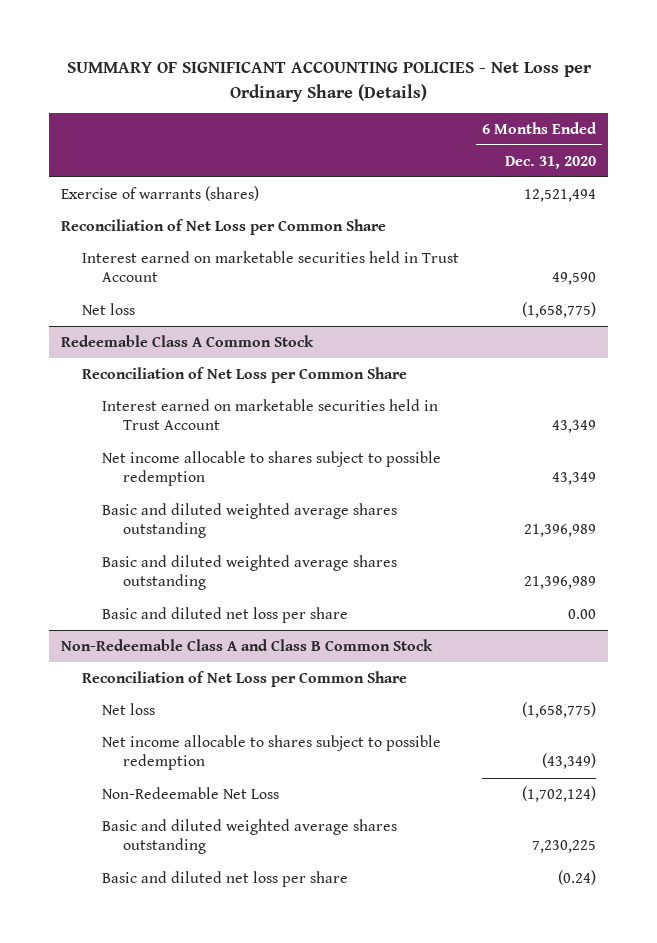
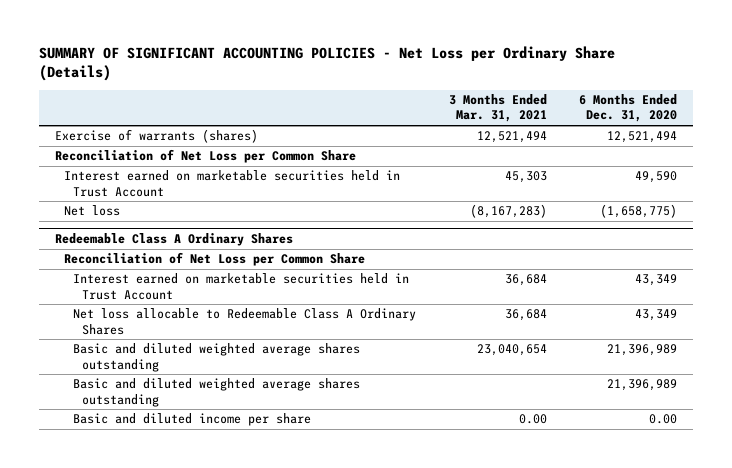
none -> [448,94,547,123] 3 Months Ended Mar. 31, 2021
[61,334,315,347] Redeemable Class A Common Stock -> [54,233,293,247] Redeemable Class A Ordinary Shares
[102,450,442,487] Net income allocable to shares subject to possible redemption -> [73,308,417,335] Net loss allocable to Redeemable Class A Ordinary Shares
[61,638,434,651] Non-Redeemable Class A and Class B Common Stock -> none
[81,670,407,687] Reconciliation of Net Loss per Common Share -> none
[102,702,156,715] Net loss -> none
[102,734,442,771] Net income allocable to shares subject to possible redemption -> none
[102,786,280,799] Non-Redeemable Net Loss -> none
[102,818,398,855] Basic and diluted weighted average shares outstanding -> none
[102,870,349,887] Basic and diluted net loss per share -> none
[102,606,349,623] Basic and diluted net loss per share -> [73,413,312,427] Basic and diluted income per share

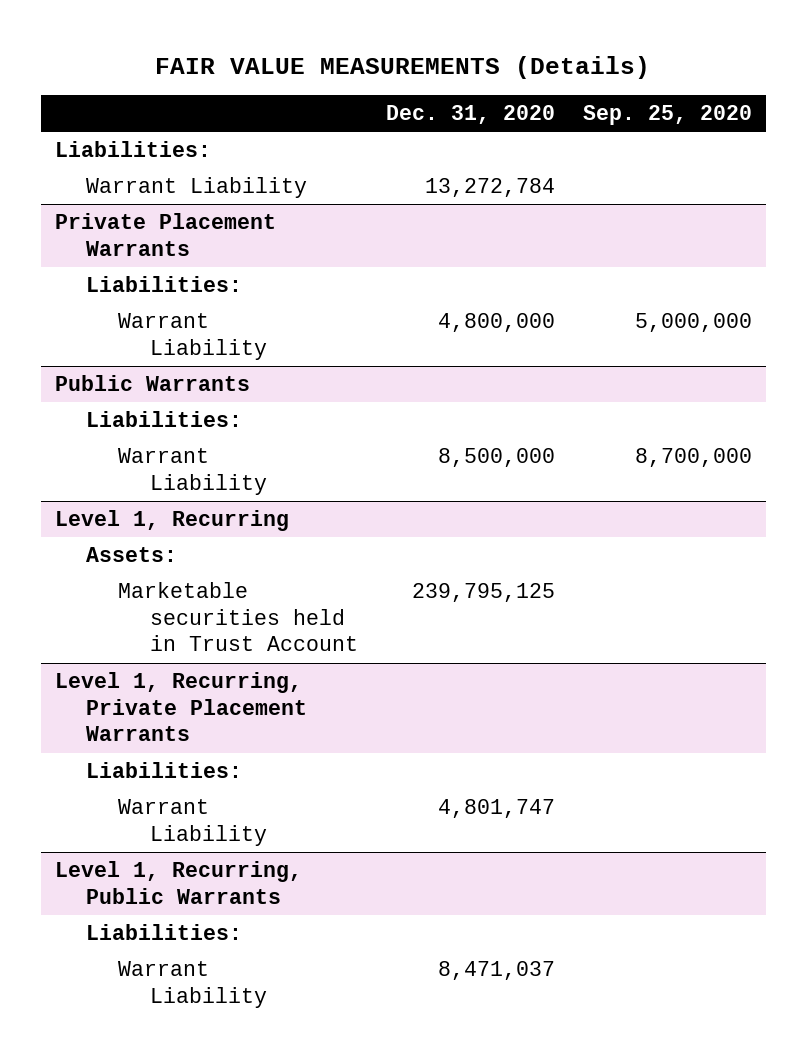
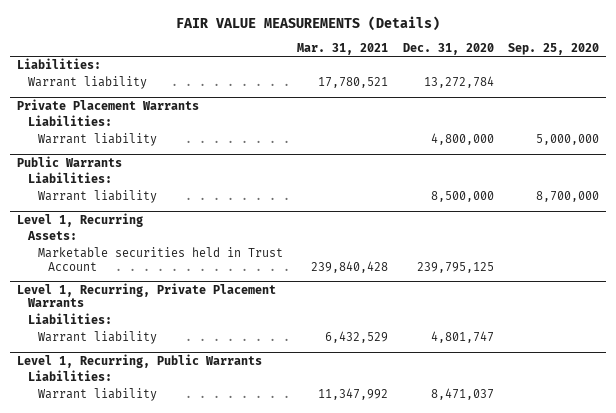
none -> [297,42,389,55] Mar. 31, 2021
[86,177,308,199] Warrant Liability -> [27,76,147,90] Warrant liability
[118,313,268,360] Warrant Liability -> [37,133,157,147] Warrant liability
[118,448,268,495] Warrant Liability -> [37,190,157,204] Warrant liability
[118,799,268,846] Warrant Liability -> [37,331,157,345] Warrant liability
[118,961,268,1008] Warrant Liability -> [37,388,157,402] Warrant liability

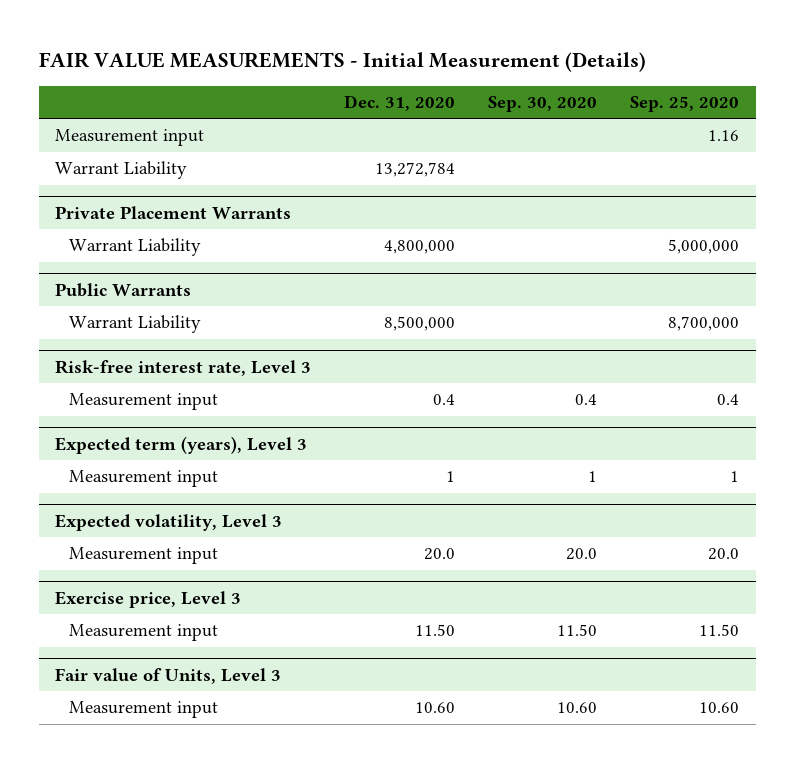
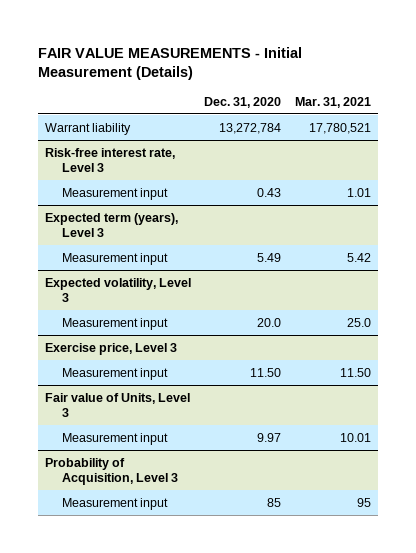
[488,95,598,112] Sep. 30, 2020 -> none
[630,95,740,112] Sep. 25, 2020 -> none
none -> [294,96,371,108] Mar. 31, 2021
[55,129,205,147] Measurement input -> none
[55,205,292,219] Private Placement Warrants -> none
[68,238,201,257] Warrant Liability -> none
[55,282,192,297] Public Warrants -> none
[68,315,201,334] Warrant Liability -> none
[55,161,188,180] Warrant Liability -> [44,122,131,135] Warrant liability
[433,394,456,406] 0.4 -> [257,187,282,197] 0.43
[446,471,456,483] 1 -> [257,252,282,262] 5.49
[415,702,456,714] 10.60 -> [257,432,282,442] 9.97
none -> [44,457,178,485] Probability of Acquisition, Level 3
none -> [61,497,168,510] Measurement input

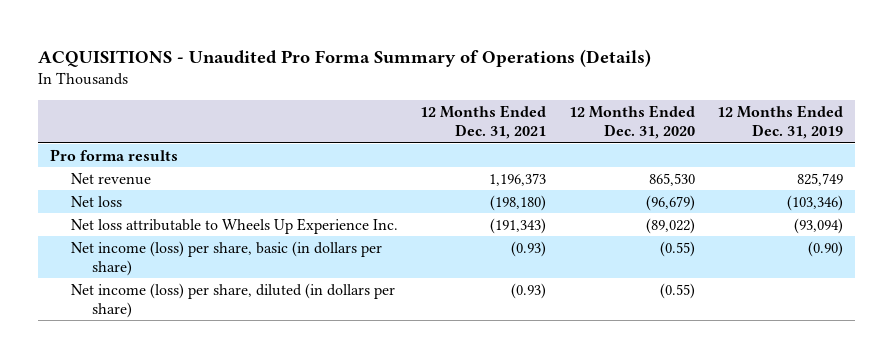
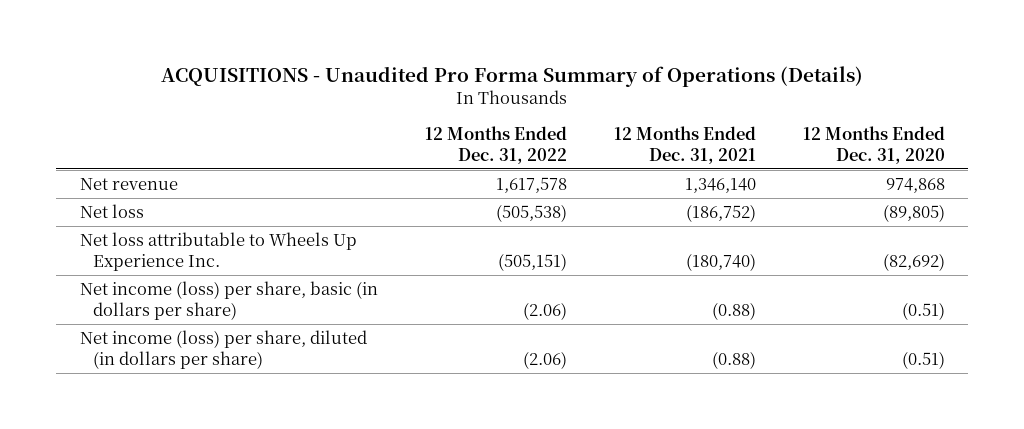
[717,105,844,140] 12 Months Ended Dec. 31, 2019 -> none
none -> [424,126,567,164] 12 Months Ended Dec. 31, 2022
[49,148,178,161] Pro forma results -> none
[489,172,547,186] 1,196,373 -> [684,178,756,194] 1,346,140
[648,172,695,186] 865,530 -> [885,178,945,194] 974,868
[490,194,547,211] (198,180) -> [685,204,756,223] (186,752)
[645,194,695,211] (96,679) -> [882,204,945,223] (89,805)
[490,217,547,234] (191,343) -> [685,252,756,271] (180,740)
[645,217,695,234] (89,022) -> [882,252,945,271] (82,692)
[511,240,547,257] (0.93) -> [711,301,756,320] (0.88)
[659,240,695,257] (0.55) -> [901,301,945,320] (0.51)
[511,282,547,299] (0.93) -> [711,350,756,369] (0.88)
[659,282,695,299] (0.55) -> [901,350,945,369] (0.51)

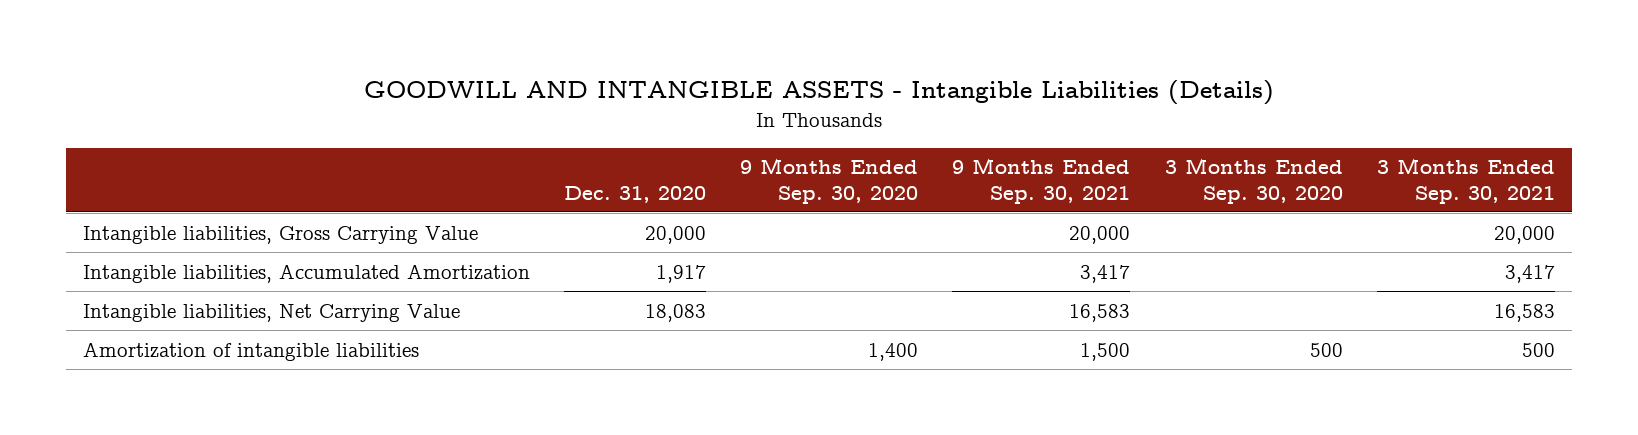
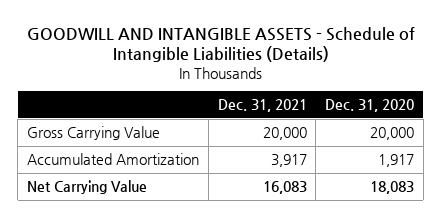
[363,80,1274,106] GOODWILL AND INTANGIBLE ASSETS - Intangible Liabilities (Details) -> [26,26,415,63] GOODWILL AND INTANGIBLE ASSETS - Schedule of Intangible Liabilities (Details)
[740,158,919,204] 9 Months Ended Sep. 30, 2020 -> none
[952,158,1131,204] 9 Months Ended Sep. 30, 2021 -> none
[1164,158,1343,204] 3 Months Ended Sep. 30, 2020 -> none
[1376,158,1555,204] 3 Months Ended Sep. 30, 2021 -> none
none -> [217,98,307,112] Dec. 31, 2021
[82,341,419,361] Amortization of intangible liabilities -> none
[82,225,478,244] Intangible liabilities, Gross Carrying Value -> [27,126,161,141] Gross Carrying Value
[82,263,530,283] Intangible liabilities, Accumulated Amortization -> [27,153,200,166] Accumulated Amortization
[82,303,460,322] Intangible liabilities, Net Carrying Value -> [27,180,148,195] Net Carrying Value

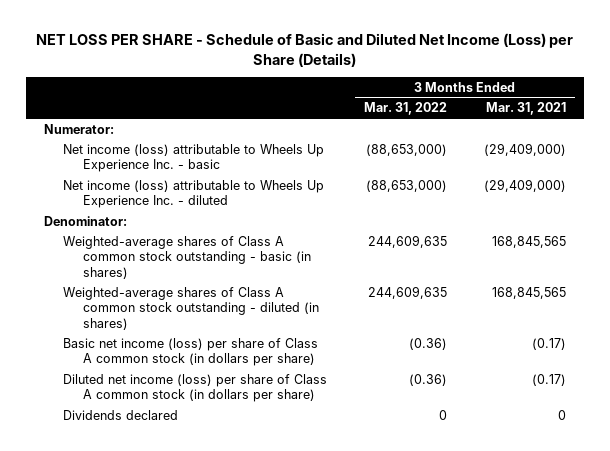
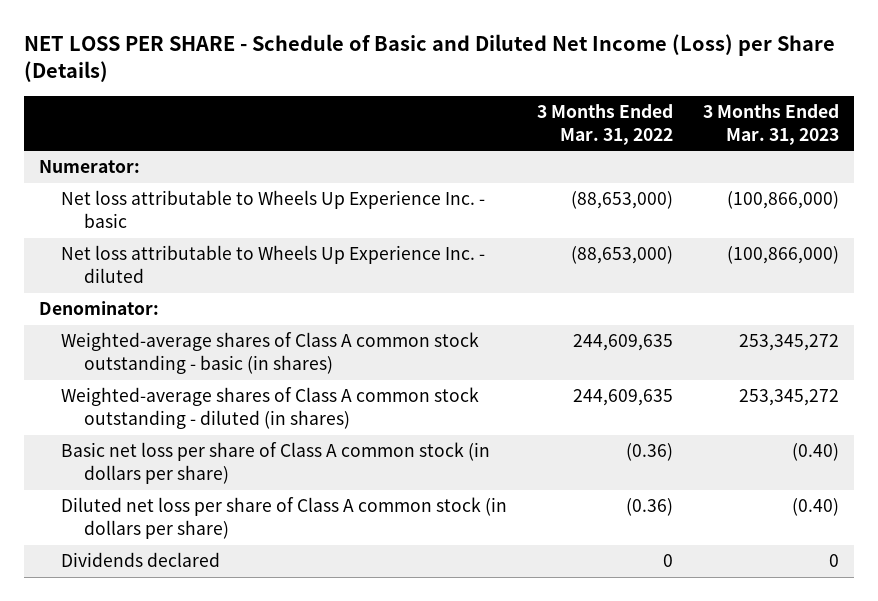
[485,102,566,116] Mar. 31, 2021 -> none
none -> [703,104,840,145] 3 Months Ended Mar. 31, 2023
[63,143,325,173] Net income (loss) attributable to Wheels Up Experience Inc. - basic -> [61,190,486,228] Net loss attributable to Wheels Up Experience Inc. - basic
[63,179,325,209] Net income (loss) attributable to Wheels Up Experience Inc. - diluted -> [61,245,486,283] Net loss attributable to Wheels Up Experience Inc. - diluted
[63,337,319,367] Basic net income (loss) per share of Class A common stock (in dollars per share) -> [61,442,491,484] Basic net loss per share of Class A common stock (in dollars per share)
[63,373,328,403] Diluted net income (loss) per share of Class A common stock (in dollars per share) -> [61,497,508,539] Diluted net loss per share of Class A common stock (in dollars per share)

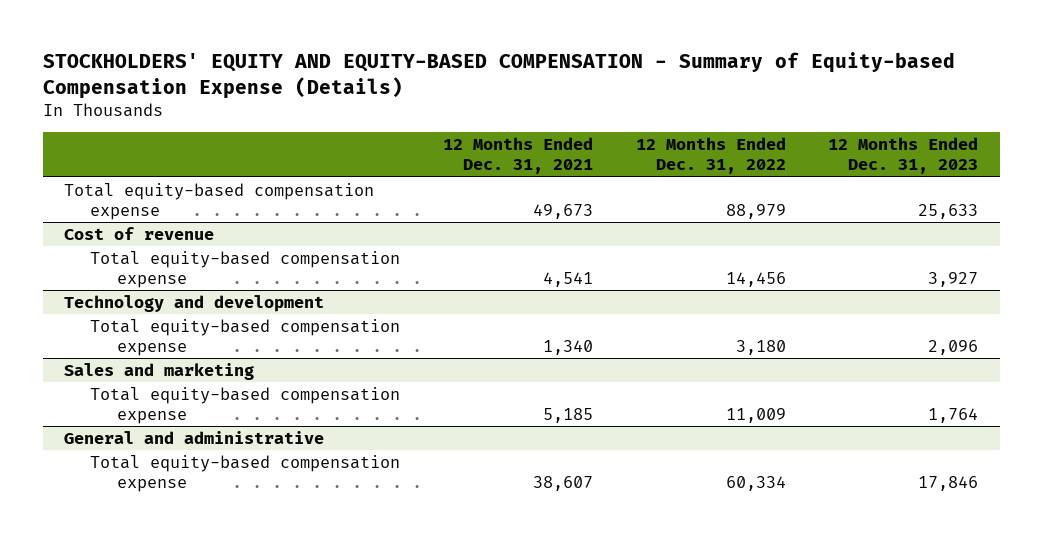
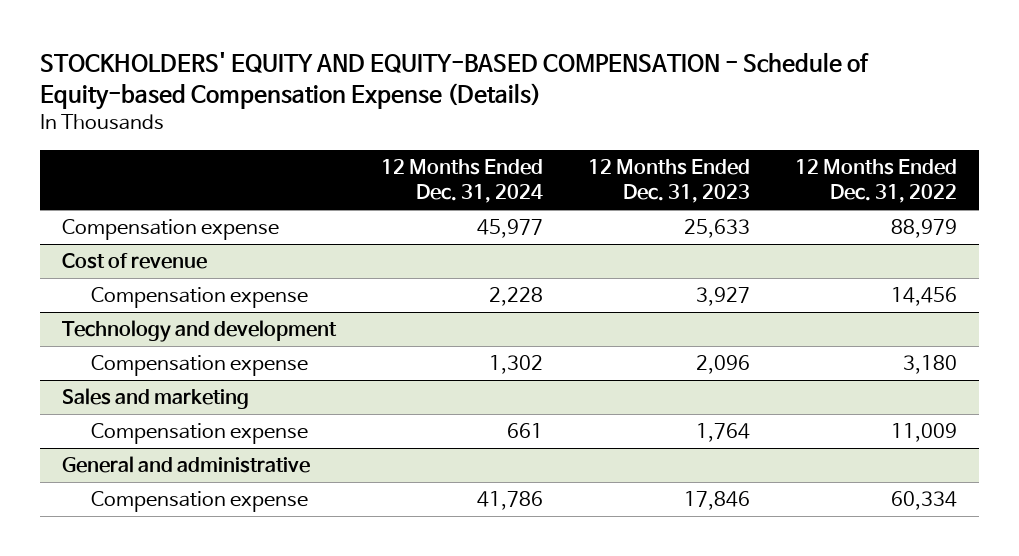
[42,52,955,99] STOCKHOLDERS' EQUITY AND EQUITY-BASED COMPENSATION - Summary of Equity-based Compensation Expense (Details) -> [40,52,870,111] STOCKHOLDERS' EQUITY AND EQUITY-BASED COMPENSATION - Schedule of Equity-based Compensation Expense (Details)
[443,137,594,175] 12 Months Ended Dec. 31, 2021 -> none
none -> [381,158,544,204] 12 Months Ended Dec. 31, 2024
[64,182,375,221] Total equity-based compensation expense -> [62,219,280,241] Compensation expense
[90,250,401,289] Total equity-based compensation expense -> [90,287,308,309] Compensation expense
[90,318,401,357] Total equity-based compensation expense -> [90,355,308,377] Compensation expense
[90,386,401,425] Total equity-based compensation expense -> [90,423,308,445] Compensation expense
[90,454,401,493] Total equity-based compensation expense -> [90,491,308,513] Compensation expense

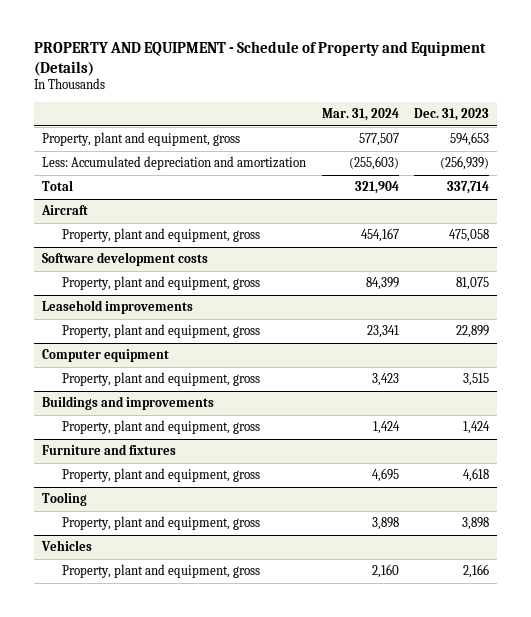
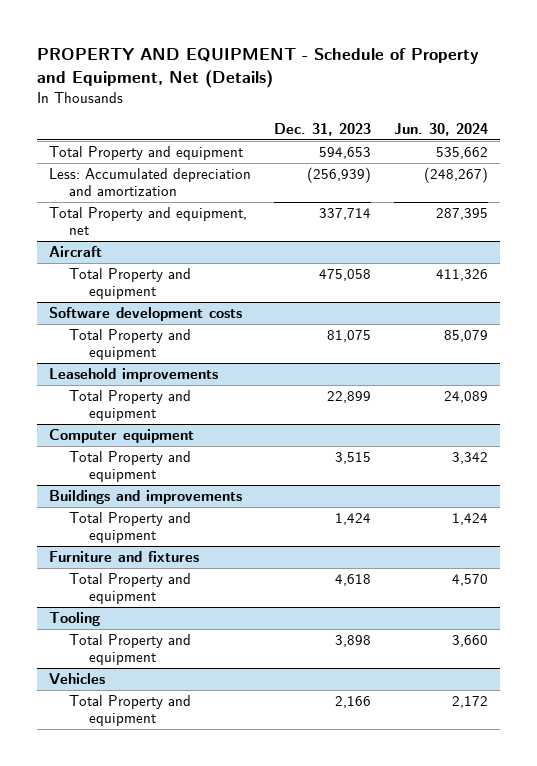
[34,41,487,76] PROPERTY AND EQUIPMENT - Schedule of Property and Equipment (Details) -> [36,48,479,89] PROPERTY AND EQUIPMENT - Schedule of Property and Equipment, Net (Details)
[321,107,399,121] Mar. 31, 2024 -> none
none -> [394,123,489,137] Jun. 30, 2024
[41,132,240,147] Property, plant and equipment, gross -> [48,145,243,160] Total Property and equipment
[41,180,73,192] Total -> [48,206,247,236] Total Property and equipment, net
[61,228,260,243] Property, plant and equipment, gross -> [68,267,191,300] Total Property and equipment
[61,276,260,291] Property, plant and equipment, gross -> [68,328,191,361] Total Property and equipment
[61,324,260,339] Property, plant and equipment, gross -> [68,389,191,422] Total Property and equipment
[61,372,260,387] Property, plant and equipment, gross -> [68,450,191,483] Total Property and equipment
[61,420,260,435] Property, plant and equipment, gross -> [68,511,191,544] Total Property and equipment
[61,468,260,483] Property, plant and equipment, gross -> [68,572,191,605] Total Property and equipment
[61,516,260,531] Property, plant and equipment, gross -> [68,633,191,666] Total Property and equipment
[61,564,260,579] Property, plant and equipment, gross -> [68,694,191,727] Total Property and equipment

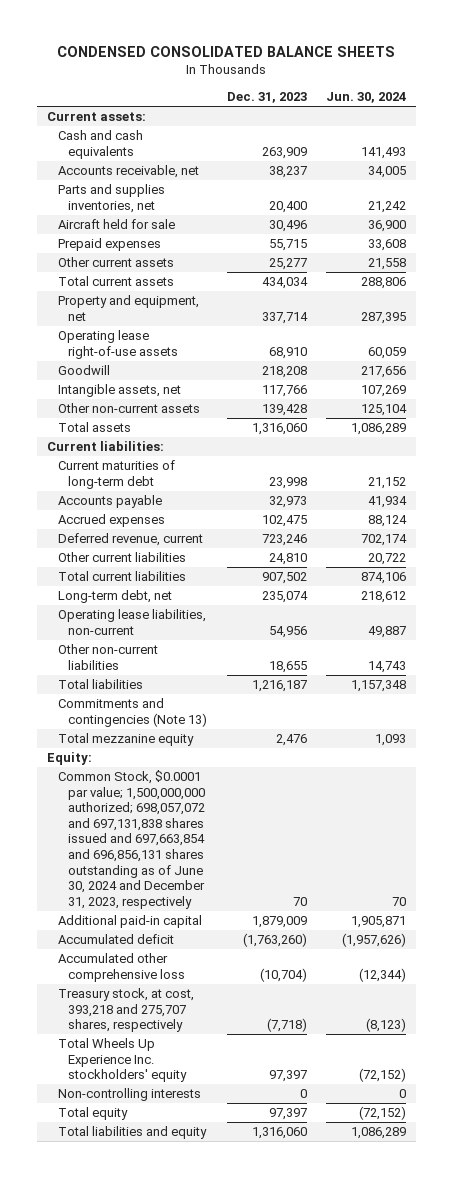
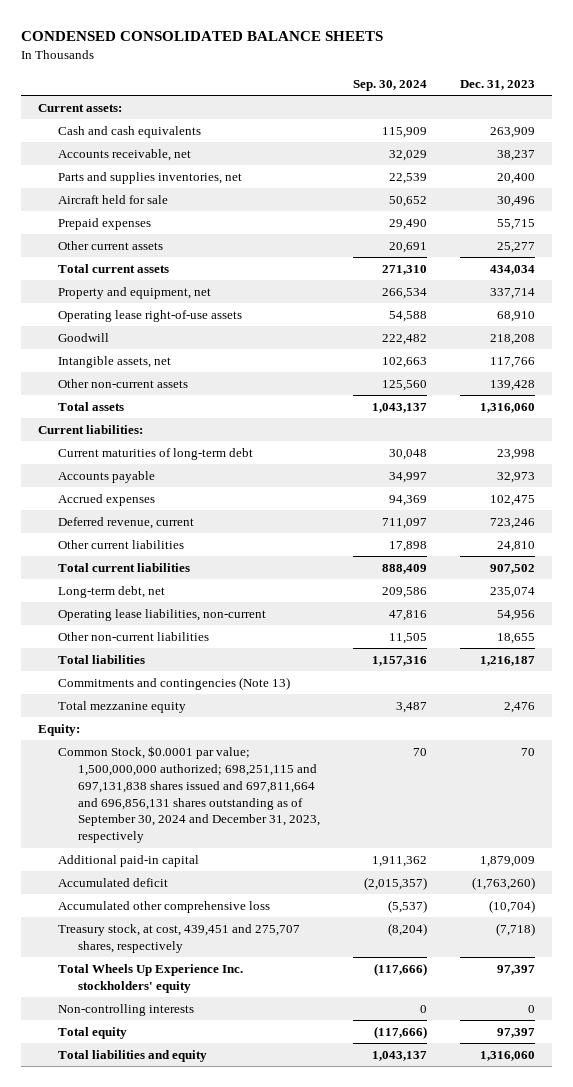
[326,92,407,104] Jun. 30, 2024 -> none
none -> [353,79,428,91] Sep. 30, 2024
[57,770,206,909] Common Stock, $0.0001 par value; 1,500,000,000 authorized; 698,057,072 and 697,131,838 shares issued and 697,663,854 and 696,856,131 shares outstanding as of June 30, 2024 and December 31, 2023, respectively -> [57,745,321,844] Common Stock, $0.0001 par value; 1,500,000,000 authorized; 698,251,115 and 697,131,838 shares issued and 697,811,664 and 696,856,131 shares outstanding as of September 30, 2024 and December 31, 2023, respectively
[57,988,194,1033] Treasury stock, at cost, 393,218 and 275,707 shares, respectively -> [57,923,300,953] Treasury stock, at cost, 439,451 and 275,707 shares, respectively

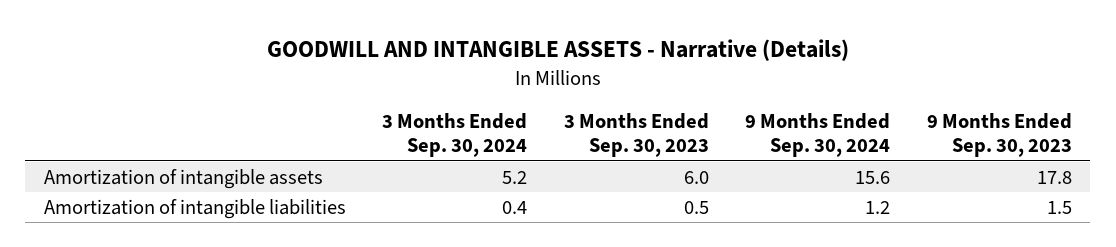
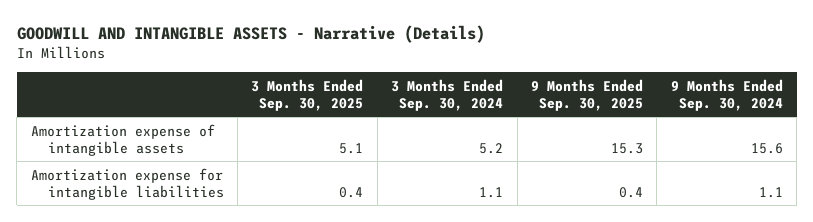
[563,112,709,158] 3 Months Ended Sep. 30, 2023 -> none
[926,112,1072,158] 9 Months Ended Sep. 30, 2023 -> none
none -> [251,78,364,111] 3 Months Ended Sep. 30, 2025
none -> [530,78,643,111] 9 Months Ended Sep. 30, 2025
[43,169,323,190] Amortization of intangible assets -> [30,123,215,156] Amortization expense of intangible assets
[43,199,346,220] Amortization of intangible liabilities -> [30,167,224,200] Amortization expense for intangible liabilities
[502,201,528,215] 0.4 -> [479,186,504,198] 1.1
[865,201,891,215] 1.2 -> [758,186,783,198] 1.1

